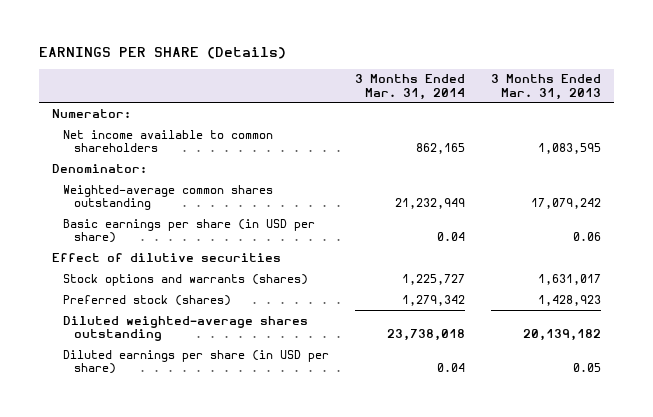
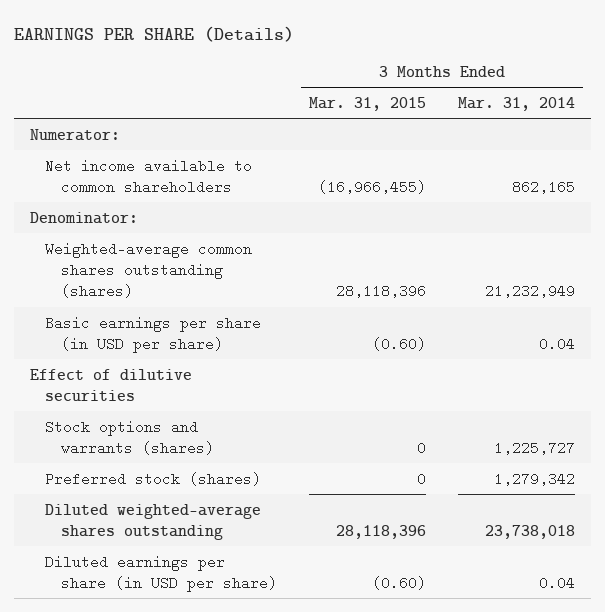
[491,74,602,100] 3 Months Ended Mar. 31, 2013 -> none
none -> [308,96,426,111] Mar. 31, 2015
[63,184,274,210] Weighted-average common shares outstanding -> [45,241,253,299] Weighted-average common shares outstanding (shares)

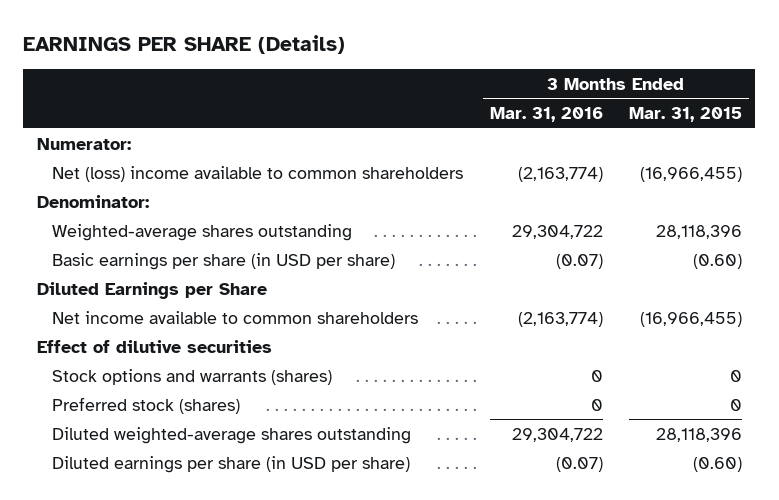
[457,96,575,111] Mar. 31, 2014 -> none
none -> [489,107,603,123] Mar. 31, 2016
none -> [52,165,464,182] Net (loss) income available to common shareholders
[45,241,253,299] Weighted-average common shares outstanding (shares) -> [52,223,353,241] Weighted-average shares outstanding
none -> [36,281,267,299] Diluted Earnings per Share
[45,158,253,194] Net income available to common shareholders -> [52,310,419,324] Net income available to common shareholders

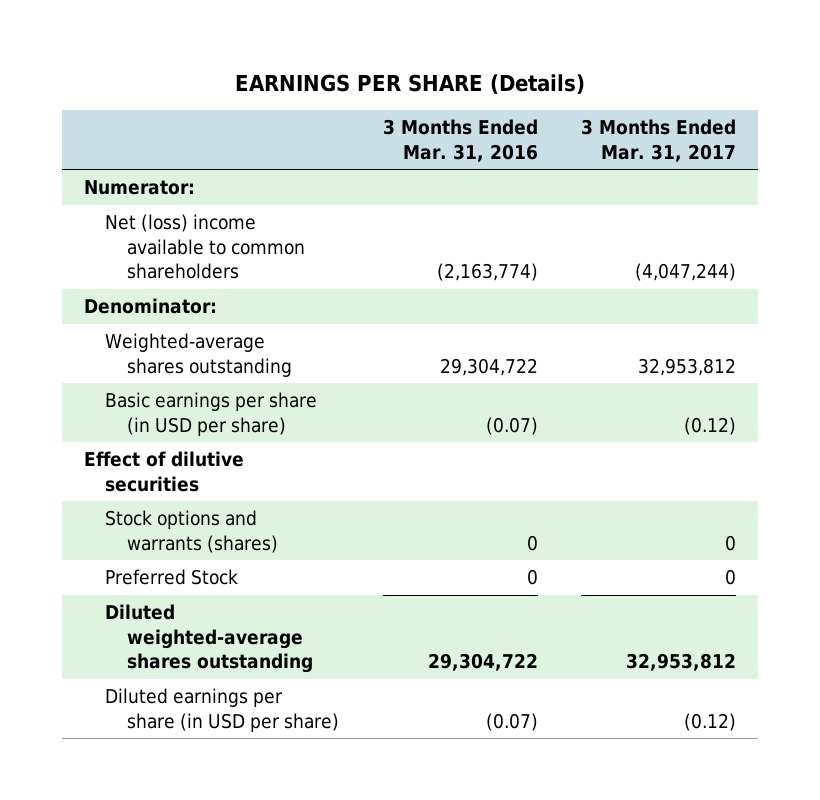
[629,107,743,123] Mar. 31, 2015 -> none
none -> [581,119,737,162] 3 Months Ended Mar. 31, 2017
[36,281,267,299] Diluted Earnings per Share -> none
[52,310,419,324] Net income available to common shareholders -> none
[52,396,241,414] Preferred stock (shares) -> [105,569,239,586] Preferred Stock

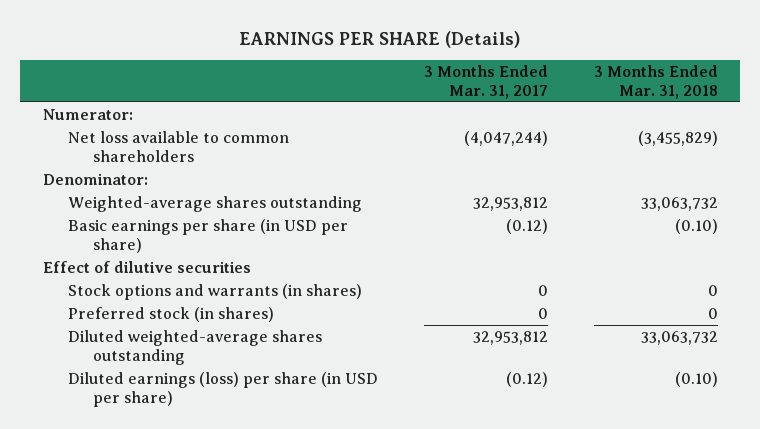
[382,119,538,162] 3 Months Ended Mar. 31, 2016 -> none
none -> [593,65,718,99] 3 Months Ended Mar. 31, 2018
[105,214,305,280] Net (loss) income available to common shareholders -> [68,130,290,162] Net loss available to common shareholders
[105,510,278,553] Stock options and warrants (shares) -> [68,283,363,300] Stock options and warrants (in shares)
[105,569,239,586] Preferred Stock -> [68,306,275,322] Preferred stock (in shares)
[105,688,339,732] Diluted earnings per share (in USD per share) -> [68,371,379,407] Diluted earnings (loss) per share (in USD per share)

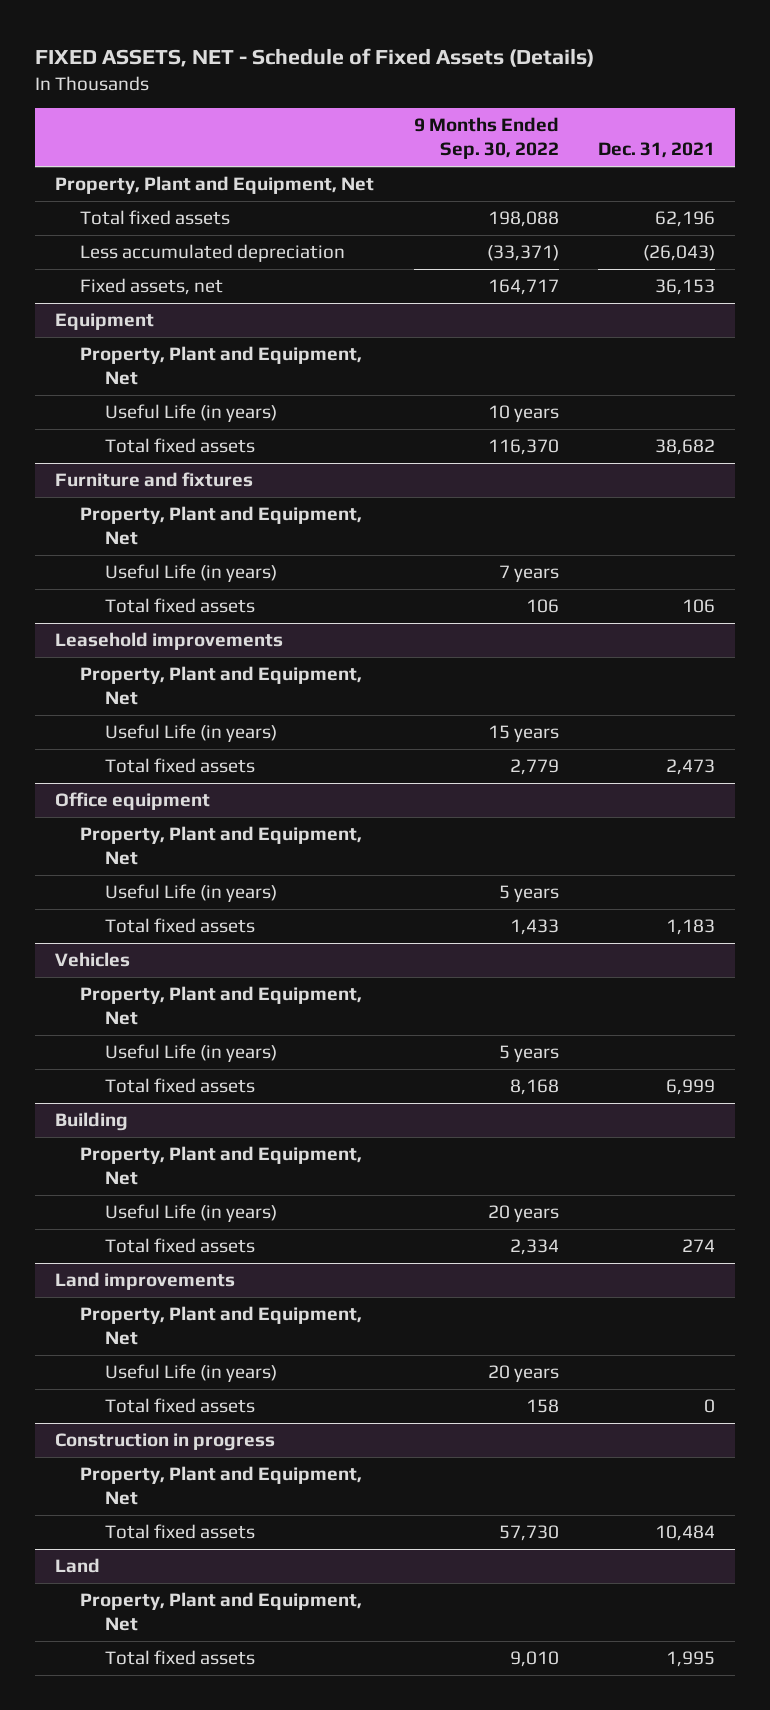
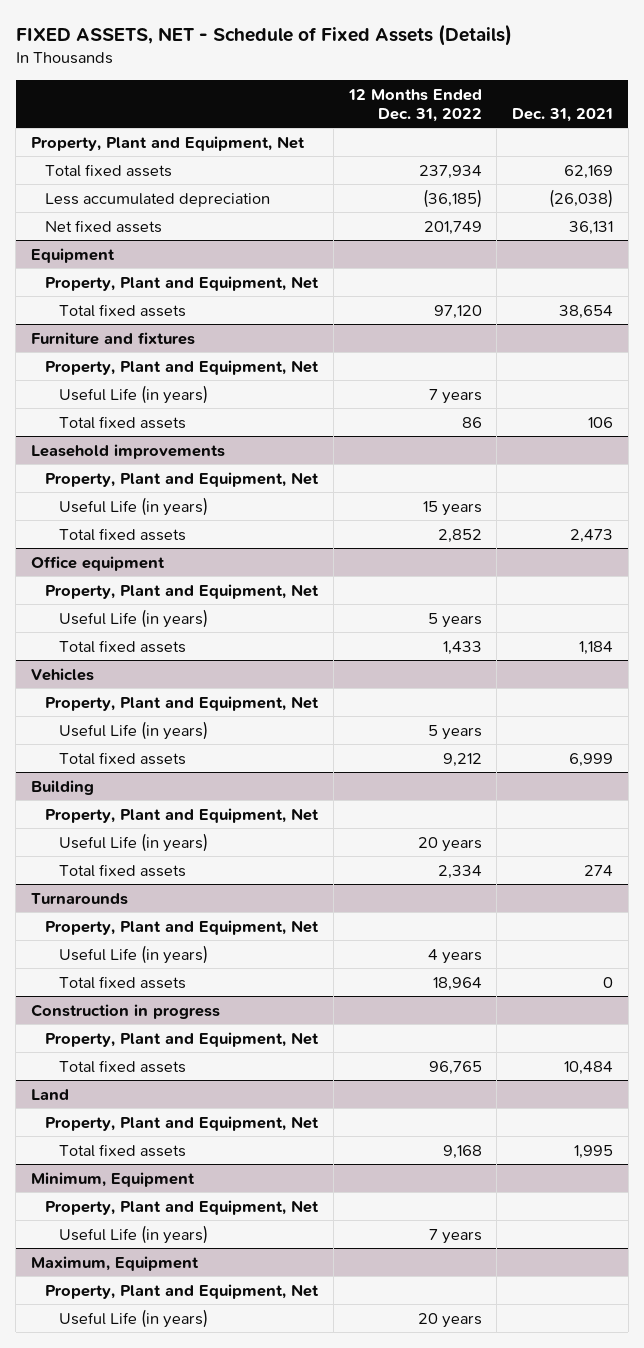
[413,117,559,160] 9 Months Ended Sep. 30, 2022 -> none
none -> [347,88,482,122] 12 Months Ended Dec. 31, 2022
[655,211,716,228] 62,196 -> [564,164,614,179] 62,169
[643,245,716,262] (26,043) -> [549,188,614,208] (26,038)
[79,278,223,296] Fixed assets, net -> [44,219,162,233] Net fixed assets
[655,279,716,296] 36,153 -> [569,220,614,235] 36,131
[104,404,277,423] Useful Life (in years) -> none
[655,439,716,456] 38,682 -> [559,304,614,319] 38,654
[666,919,716,936] 1,183 -> [579,640,614,655] 1,184
[54,1272,235,1291] Land improvements -> none
none -> [31,892,129,905] Turnarounds
none -> [31,1171,196,1187] Minimum, Equipment
none -> [44,1199,319,1215] Property, Plant and Equipment, Net
none -> [58,1224,208,1244] Useful Life (in years)
none -> [31,1255,200,1271] Maximum, Equipment
none -> [44,1283,319,1299] Property, Plant and Equipment, Net
none -> [58,1308,208,1328] Useful Life (in years)

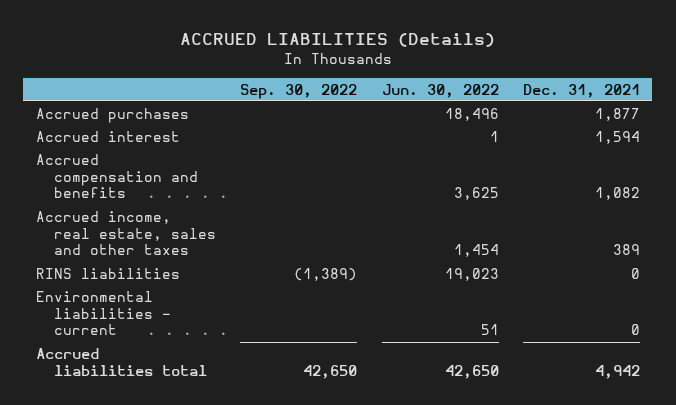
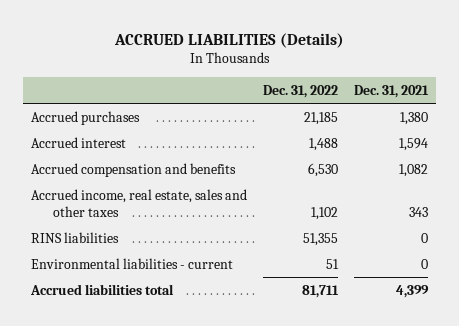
[240,83,358,99] Sep. 30, 2022 -> none
[381,83,499,98] Jun. 30, 2022 -> none
none -> [263,85,339,99] Dec. 31, 2022
[595,107,641,121] 1,877 -> [400,111,429,125] 1,380
[613,244,641,256] 389 -> [409,206,429,217] 343
[595,364,641,379] 4,942 -> [396,284,430,298] 4,399

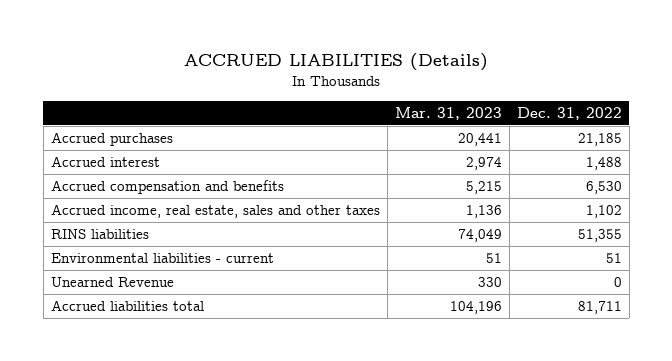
[354,85,430,99] Dec. 31, 2021 -> none
none -> [394,106,502,120] Mar. 31, 2023
none -> [50,277,174,288] Unearned Revenue

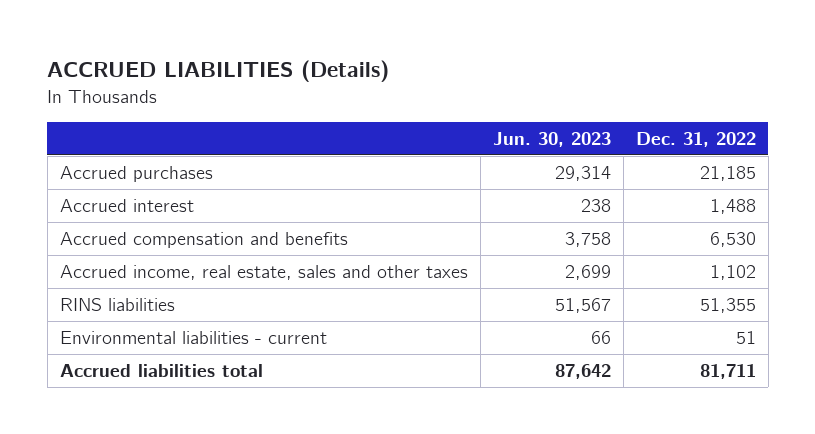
[394,106,502,120] Mar. 31, 2023 -> none
none -> [492,131,611,147] Jun. 30, 2023
[50,277,174,288] Unearned Revenue -> none

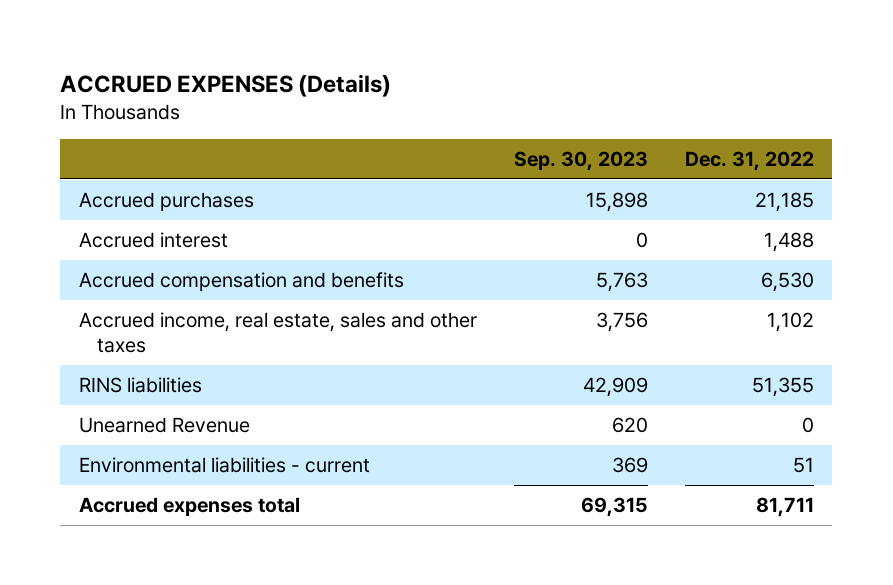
[47,59,390,82] ACCRUED LIABILITIES (Details) -> [60,73,392,97] ACCRUED EXPENSES (Details)
[492,131,611,147] Jun. 30, 2023 -> none
none -> [513,150,648,171] Sep. 30, 2023
none -> [78,417,250,434] Unearned Revenue
[59,363,263,377] Accrued liabilities total -> [78,497,300,517] Accrued expenses total

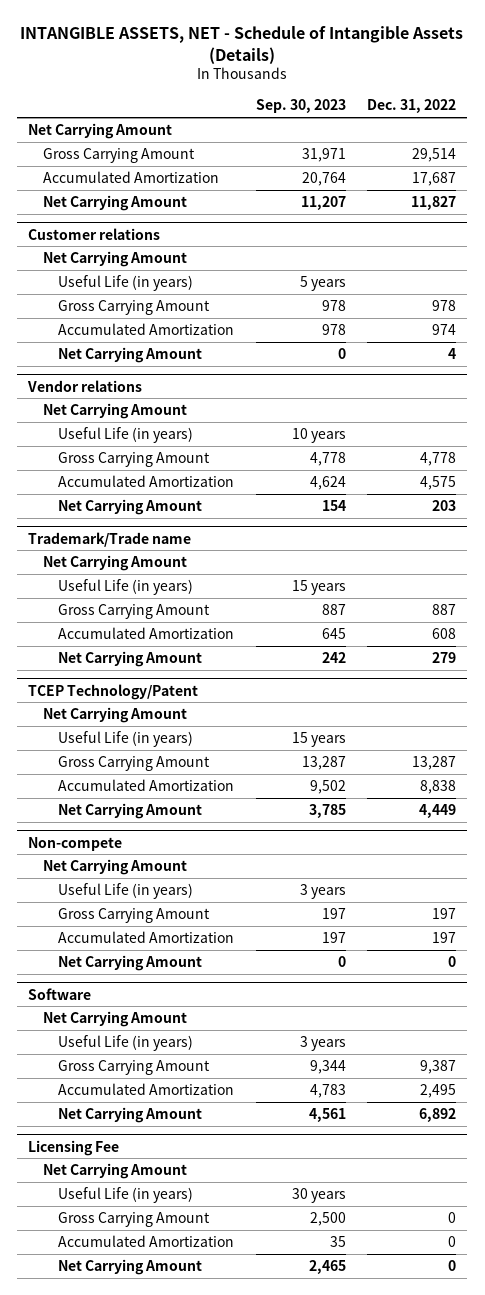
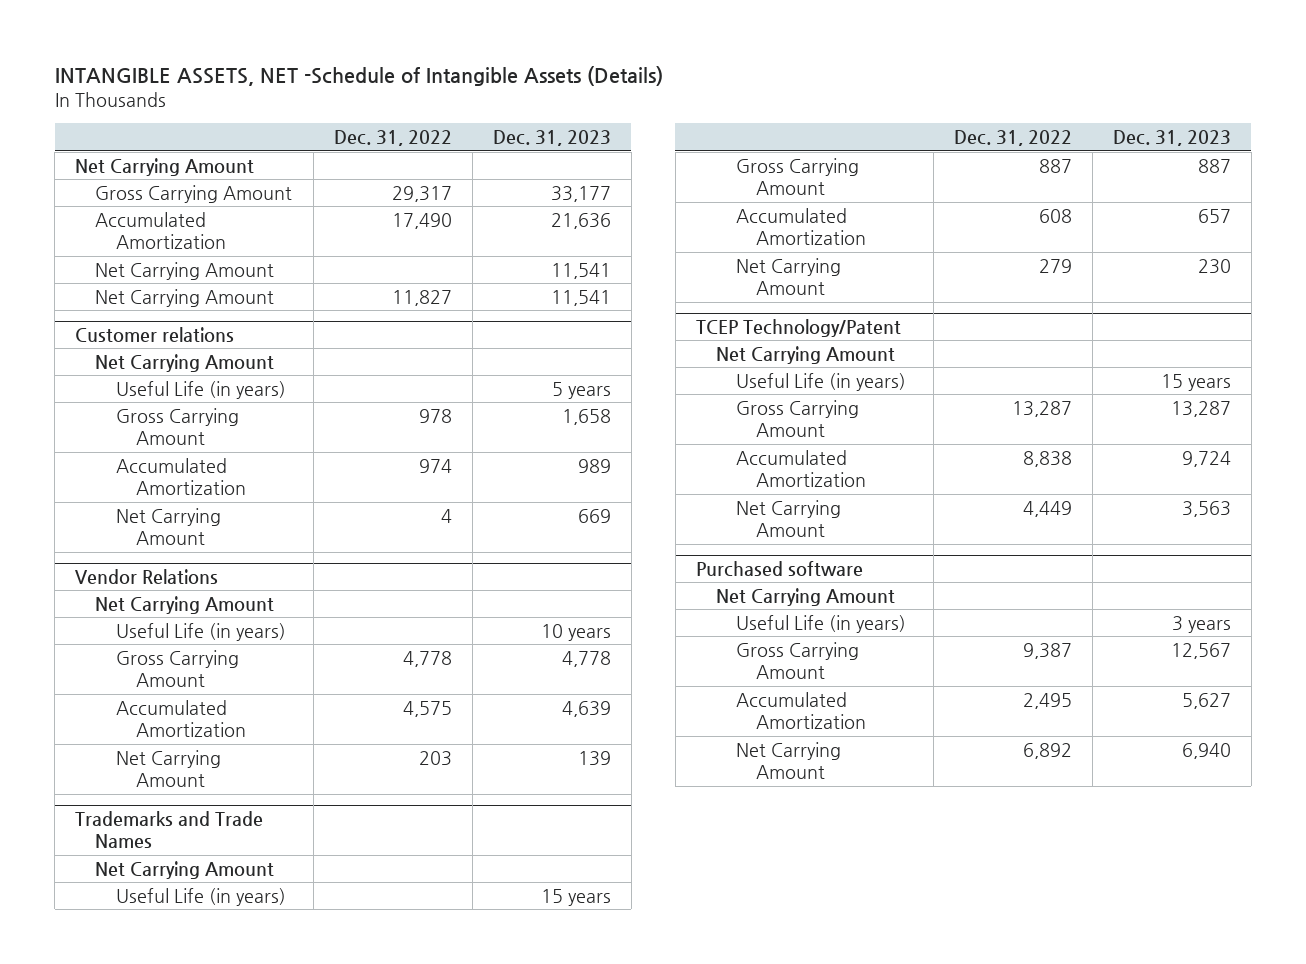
[20,25,464,64] INTANGIBLE ASSETS, NET - Schedule of Intangible Assets (Details) -> [54,66,663,87] INTANGIBLE ASSETS, NET -Schedule of Intangible Assets (Details)
[255,99,346,114] Sep. 30, 2023 -> none
none -> [492,130,611,147] Dec. 31, 2023
[412,147,457,162] 29,514 -> [391,185,452,202] 29,317
[412,171,457,186] 17,687 -> [391,212,452,229] 17,490
none -> [95,261,275,280] Net Carrying Amount
[27,379,143,392] Vendor relations -> [75,568,219,584] Vendor Relations
[28,531,192,547] Trademark/Trade name -> [75,810,264,849] Trademarks and Trade Names
[28,836,123,851] Non-compete -> none
[43,858,188,875] Net Carrying Amount -> none
[58,882,194,899] Useful Life (in years) -> none
[58,907,211,923] Gross Carrying Amount -> none
[58,930,235,943] Accumulated Amortization -> none
[58,954,203,971] Net Carrying Amount -> none
[28,987,92,1000] Software -> [695,560,863,577] Purchased software
[28,1139,120,1156] Licensing Fee -> none
[43,1162,188,1179] Net Carrying Amount -> none
[58,1186,194,1203] Useful Life (in years) -> none
[58,1211,211,1227] Gross Carrying Amount -> none
[58,1234,235,1247] Accumulated Amortization -> none
[58,1258,203,1275] Net Carrying Amount -> none

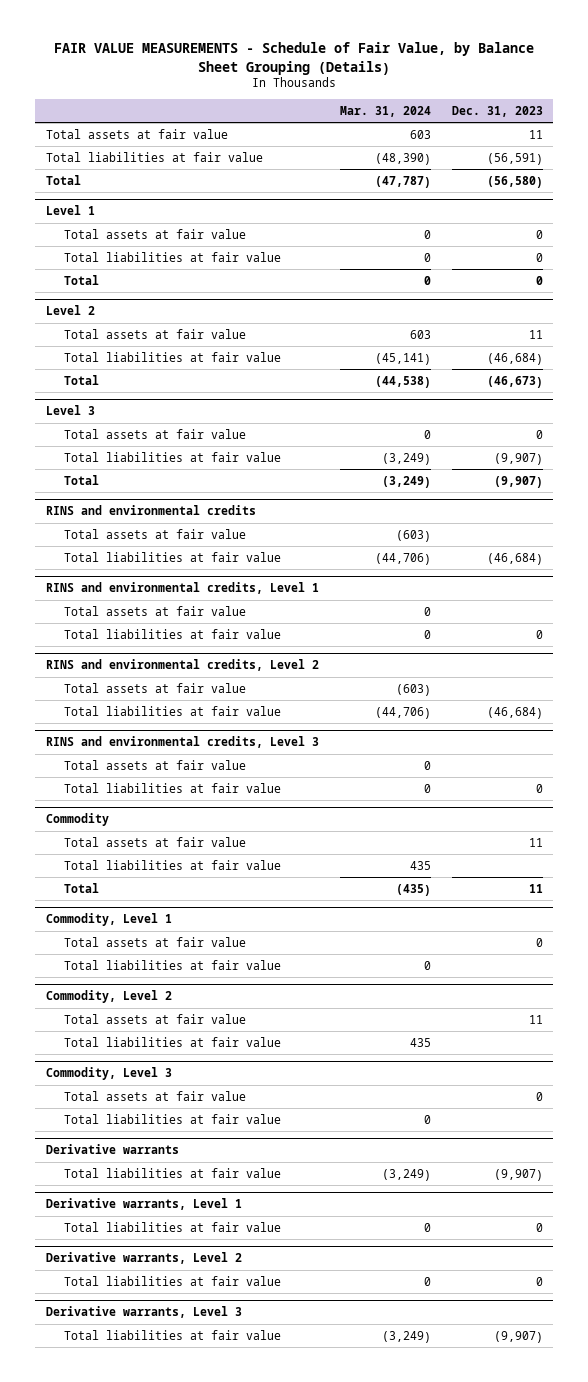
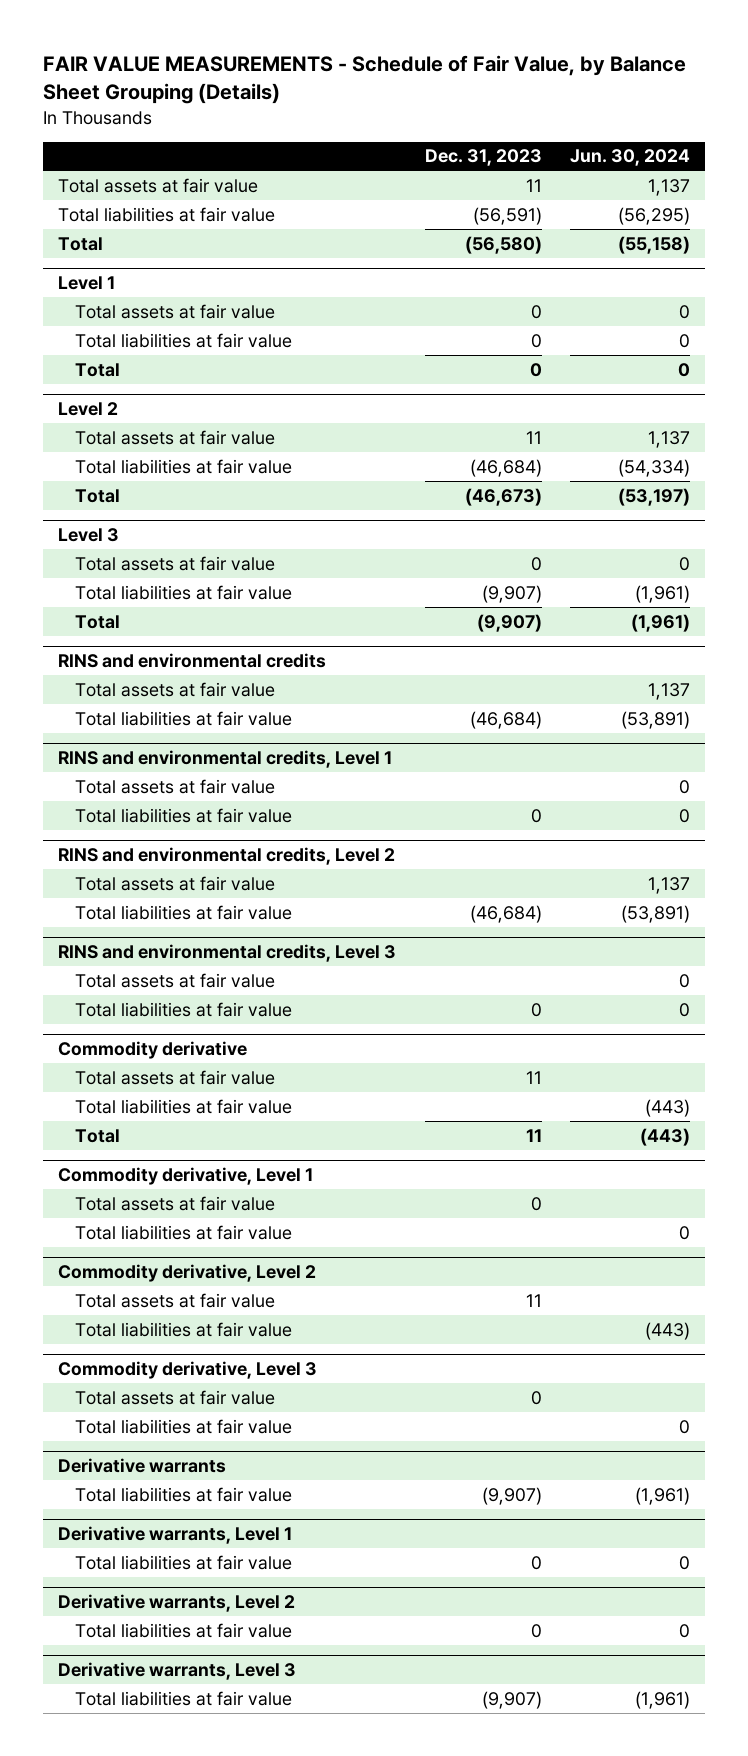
[339,105,431,117] Mar. 31, 2024 -> none
none -> [570,149,691,167] Jun. 30, 2024
[45,813,109,827] Commodity -> [57,1041,247,1060] Commodity derivative
[45,913,172,927] Commodity, Level 1 -> [57,1167,313,1186] Commodity derivative, Level 1
[45,990,172,1004] Commodity, Level 2 -> [57,1264,316,1283] Commodity derivative, Level 2
[45,1067,172,1081] Commodity, Level 3 -> [57,1361,317,1380] Commodity derivative, Level 3

